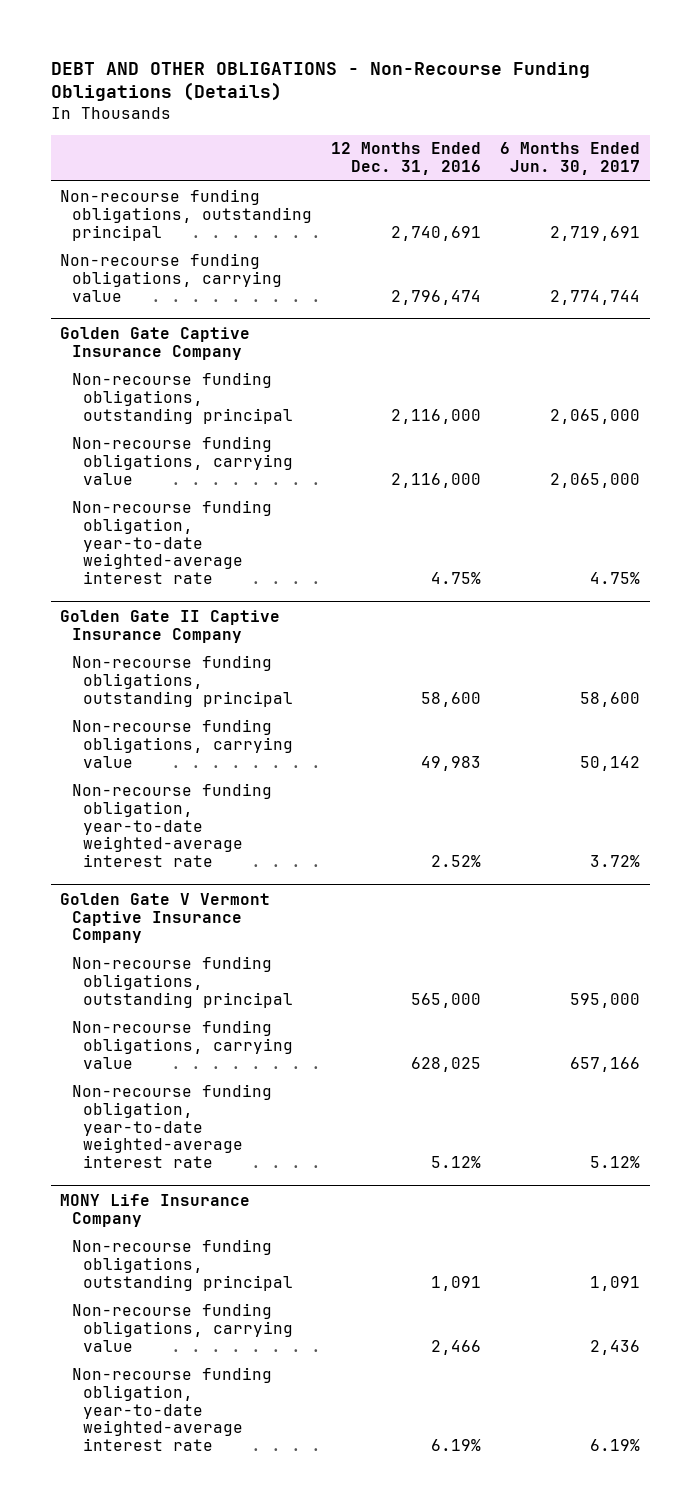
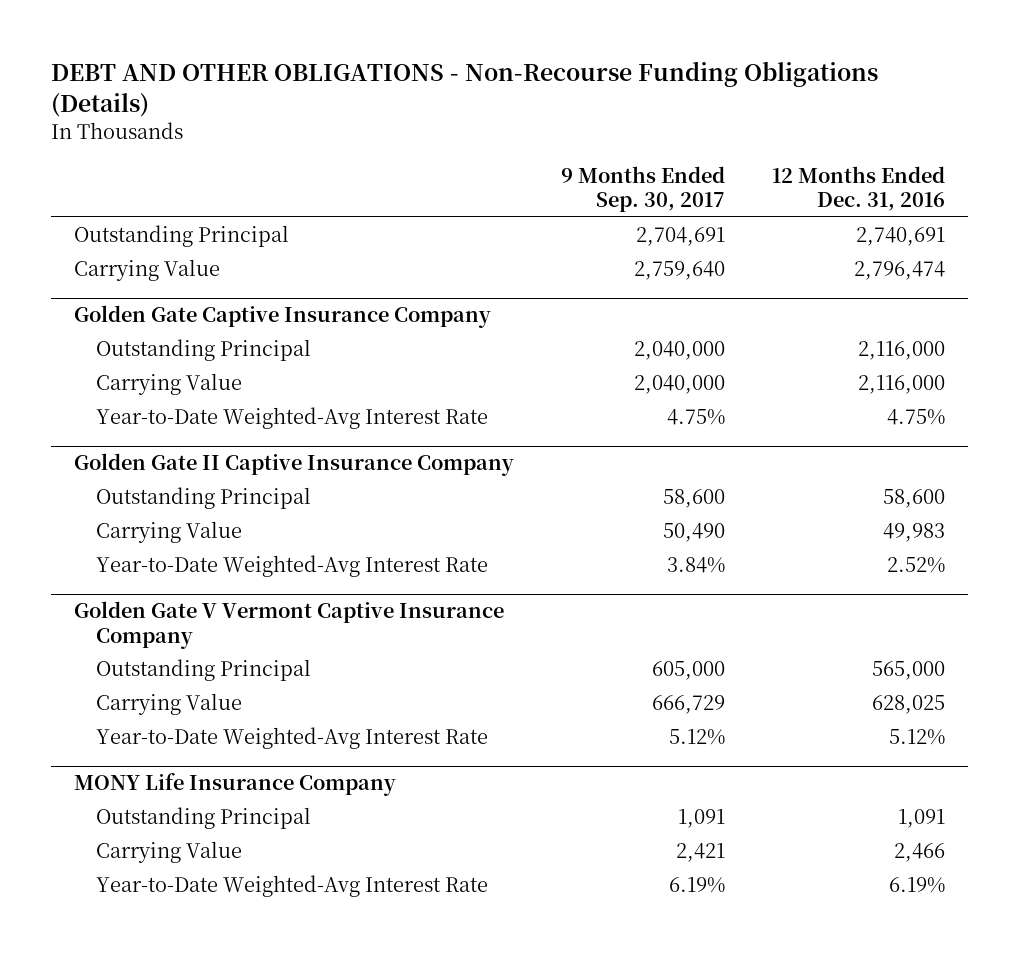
[500,142,641,176] 6 Months Ended Jun. 30, 2017 -> none
none -> [561,165,726,213] 9 Months Ended Sep. 30, 2017
[60,188,312,241] Non-recourse funding obligations, outstanding principal -> [74,225,290,248] Outstanding Principal
[60,252,282,302] Non-recourse funding obligations, carrying value -> [74,259,221,282] Carrying Value
[71,371,294,424] Non-recourse funding obligations, outstanding principal -> [96,339,312,362] Outstanding Principal
[71,435,294,485] Non-recourse funding obligations, carrying value -> [96,373,243,396] Carrying Value
[71,499,272,585] Non-recourse funding obligation, year-to-date weighted-average interest rate -> [96,407,489,430] Year-to-Date Weighted-Avg Interest Rate
[71,654,294,707] Non-recourse funding obligations, outstanding principal -> [96,487,312,510] Outstanding Principal
[71,718,294,768] Non-recourse funding obligations, carrying value -> [96,521,243,544] Carrying Value
[71,782,272,868] Non-recourse funding obligation, year-to-date weighted-average interest rate -> [96,555,489,578] Year-to-Date Weighted-Avg Interest Rate
[71,955,294,1008] Non-recourse funding obligations, outstanding principal -> [96,659,312,682] Outstanding Principal
[71,1019,294,1069] Non-recourse funding obligations, carrying value -> [96,693,243,716] Carrying Value
[71,1083,272,1169] Non-recourse funding obligation, year-to-date weighted-average interest rate -> [96,727,489,750] Year-to-Date Weighted-Avg Interest Rate
[71,1238,294,1291] Non-recourse funding obligations, outstanding principal -> [96,807,312,830] Outstanding Principal
[71,1302,294,1352] Non-recourse funding obligations, carrying value -> [96,841,243,864] Carrying Value
[71,1366,272,1452] Non-recourse funding obligation, year-to-date weighted-average interest rate -> [96,875,489,898] Year-to-Date Weighted-Avg Interest Rate

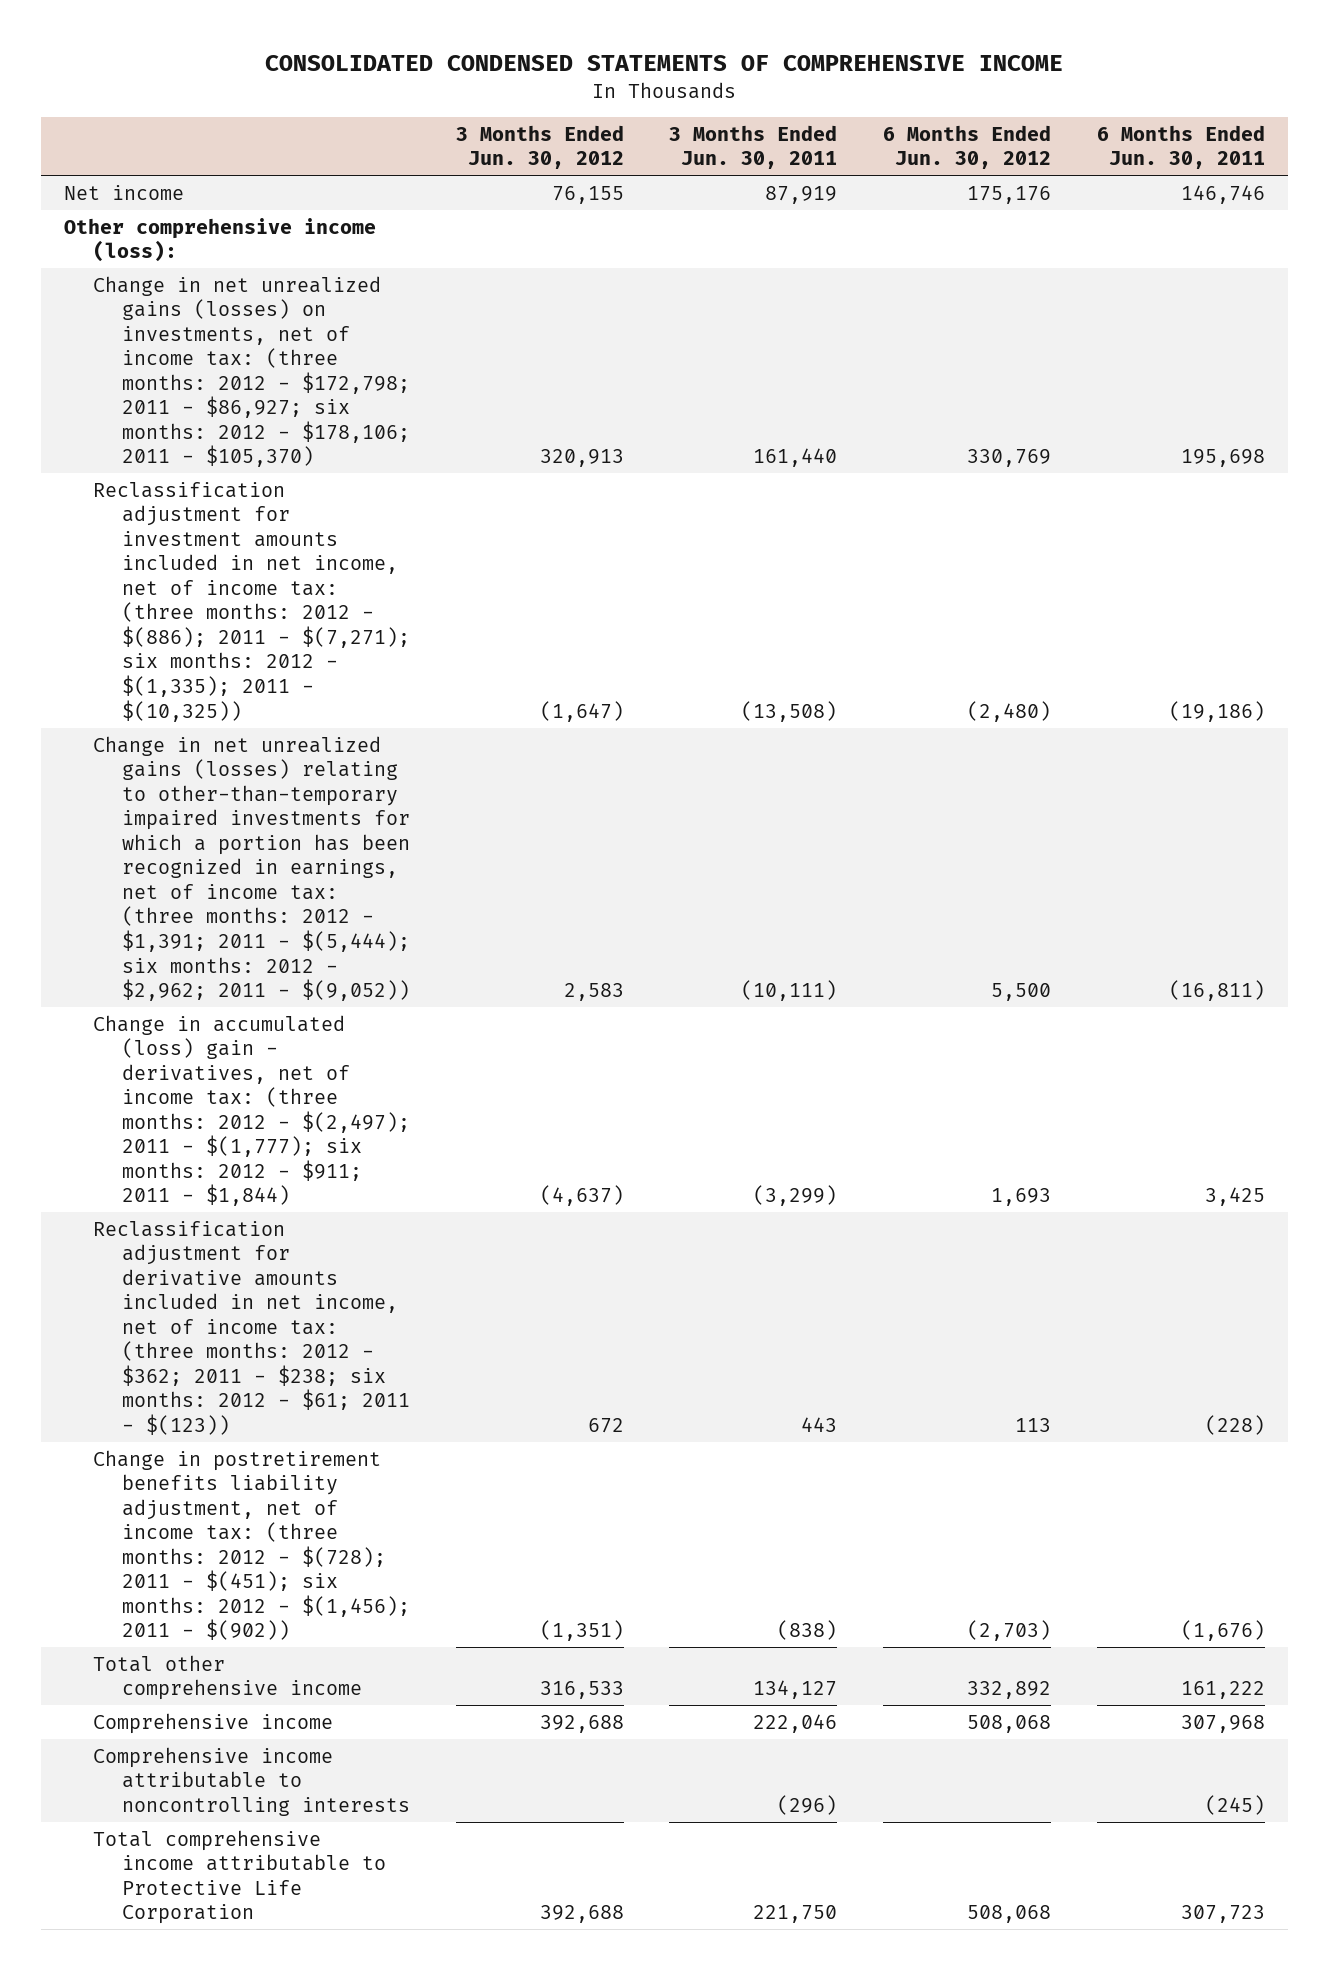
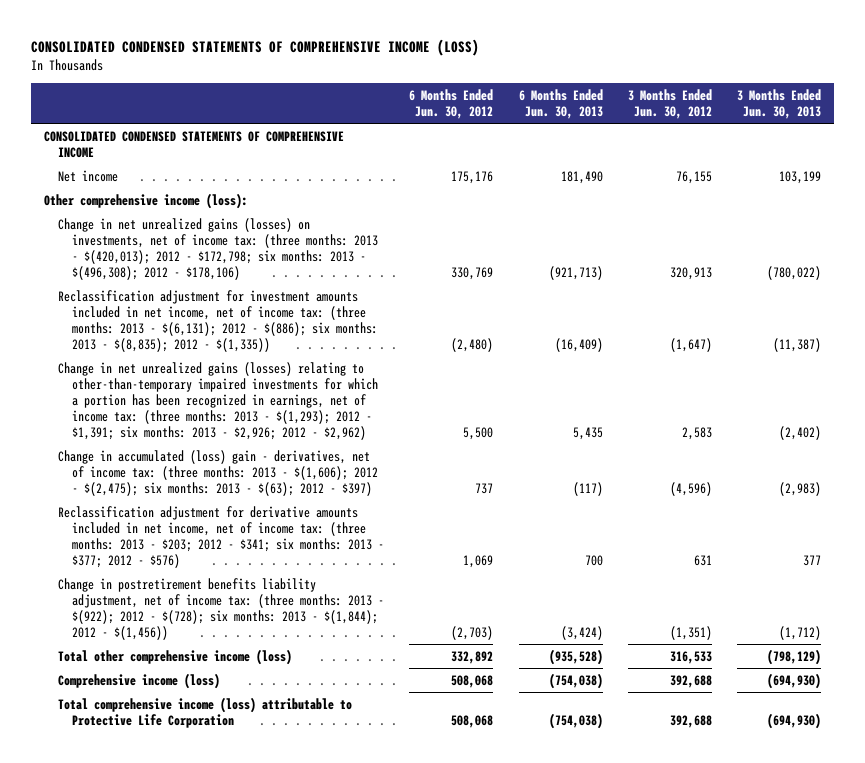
[265,55,1064,72] CONSOLIDATED CONDENSED STATEMENTS OF COMPREHENSIVE INCOME -> [31,38,480,56] CONSOLIDATED CONDENSED STATEMENTS OF COMPREHENSIVE INCOME (LOSS)
[669,124,838,170] 3 Months Ended Jun. 30, 2011 -> none
[1096,124,1265,170] 6 Months Ended Jun. 30, 2011 -> none
none -> [518,88,603,119] 6 Months Ended Jun. 30, 2013
none -> [736,88,821,119] 3 Months Ended Jun. 30, 2013
none -> [43,130,344,158] CONSOLIDATED CONDENSED STATEMENTS OF COMPREHENSIVE INCOME
[92,1746,410,1816] Comprehensive income attributable to noncontrolling interests -> none
[92,275,410,468] Change in net unrealized gains (losses) on investments, net of income tax: (three months: 2012 - $172,798; 2011 - $86,927; six months: 2012 - $178,106; 2011 - $105,370) -> [57,217,379,280] Change in net unrealized gains (losses) on investments, net of income tax: (three months: 2013 - $(420,013); 2012 - $172,798; six months: 2013 - $(496,308); 2012 - $178,106)
[92,481,410,722] Reclassification adjustment for investment amounts included in net income, net of income tax: (three months: 2012 - $(886); 2011 - $(7,271); six months: 2012 - $(1,335); 2011 - $(10,325)) -> [57,289,379,352] Reclassification adjustment for investment amounts included in net income, net of income tax: (three months: 2013 - $(6,131); 2012 - $(886); six months: 2013 - $(8,835); 2012 - $(1,335))
[92,735,410,1002] Change in net unrealized gains (losses) relating to other-than-temporary impaired investments for which a portion has been recognized in earnings, net of income tax: (three months: 2012 - $1,391; 2011 - $(5,444); six months: 2012 - $2,962; 2011 - $(9,052)) -> [57,361,379,440] Change in net unrealized gains (losses) relating to other-than-temporary impaired investments for which a portion has been recognized in earnings, net of income tax: (three months: 2013 - $(1,293); 2012 - $1,391; six months: 2013 - $2,926; 2012 - $2,962)
[92,1014,410,1207] Change in accumulated (loss) gain - derivatives, net of income tax: (three months: 2012 - $(2,497); 2011 - $(1,777); six months: 2012 - $911; 2011 - $1,844) -> [57,449,379,496] Change in accumulated (loss) gain - derivatives, net of income tax: (three months: 2013 - $(1,606); 2012 - $(2,475); six months: 2013 - $(63); 2012 - $397)
[539,1185,624,1207] (4,637) -> [669,481,712,496] (4,596)
[990,1188,1051,1207] 1,693 -> [475,482,494,494] 737
[92,1220,410,1436] Reclassification adjustment for derivative amounts included in net income, net of income tax: (three months: 2012 - $362; 2011 - $238; six months: 2012 - $61; 2011 - $(123)) -> [57,505,385,568] Reclassification adjustment for derivative amounts included in net income, net of income tax: (three months: 2013 - $203; 2012 - $341; six months: 2013 - $377; 2012 - $576)
[587,1418,624,1434] 672 -> [693,554,712,566] 631
[1014,1418,1051,1433] 113 -> [463,554,494,568] 1,069
[92,1449,410,1641] Change in postretirement benefits liability adjustment, net of income tax: (three months: 2012 - $(728); 2011 - $(451); six months: 2012 - $(1,456); 2011 - $(902)) -> [57,577,385,640] Change in postretirement benefits liability adjustment, net of income tax: (three months: 2013 - $(922); 2012 - $(728); six months: 2013 - $(1,844); 2012 - $(1,456))
[92,1654,362,1701] Total other comprehensive income -> [57,648,292,665] Total other comprehensive income (loss)
[92,1712,333,1734] Comprehensive income -> [57,672,220,689] Comprehensive income (loss)
[92,1829,386,1925] Total comprehensive income attributable to Protective Life Corporation -> [57,696,352,728] Total comprehensive income (loss) attributable to Protective Life Corporation

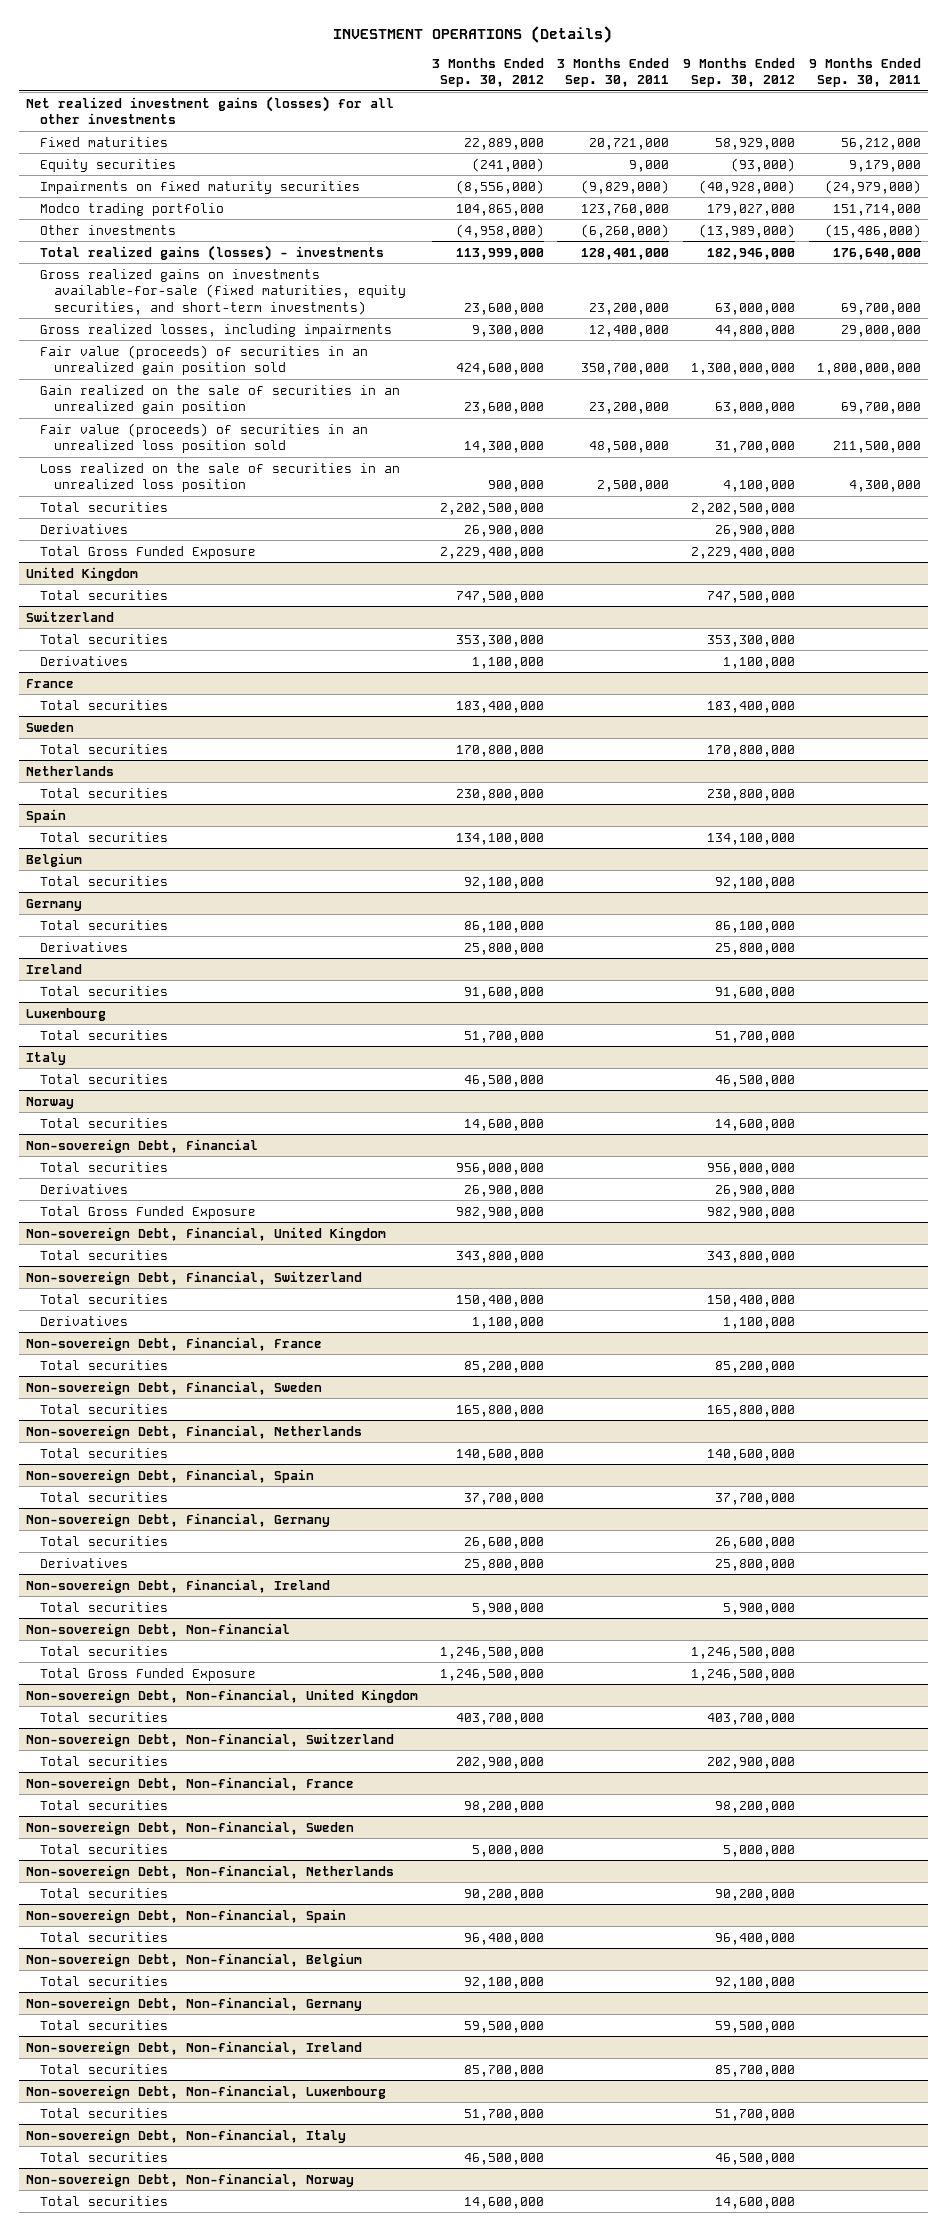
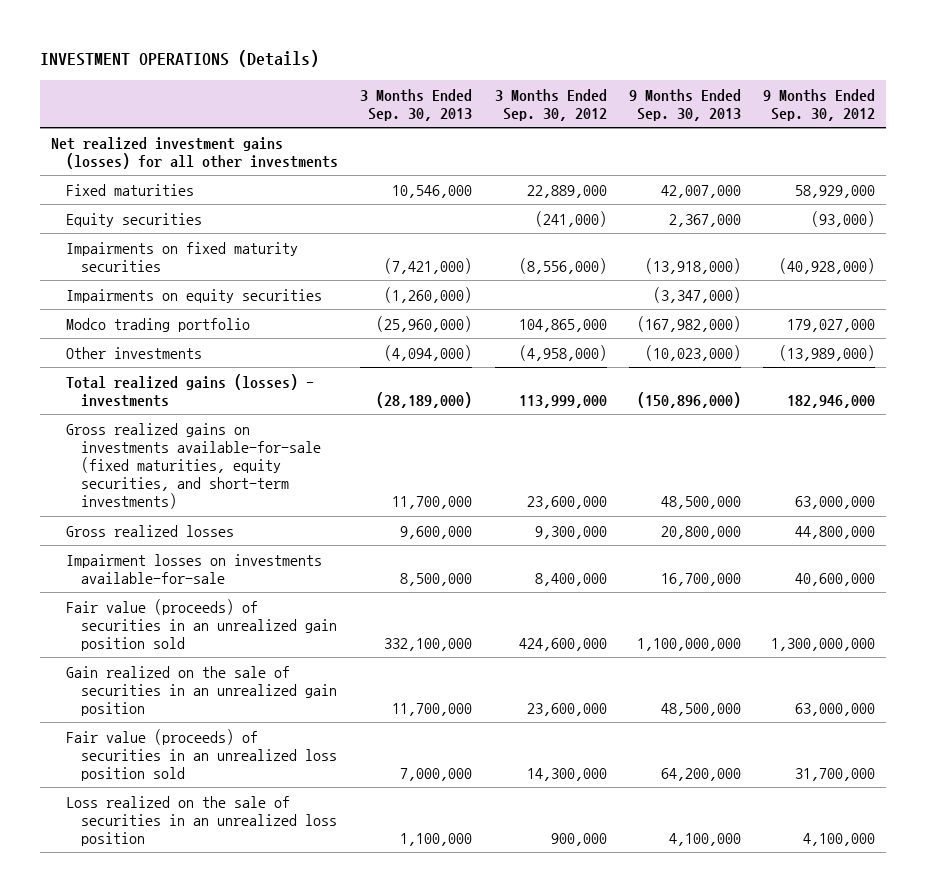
[557,57,670,88] 3 Months Ended Sep. 30, 2011 -> none
[808,57,921,88] 9 Months Ended Sep. 30, 2011 -> none
none -> [360,88,473,121] 3 Months Ended Sep. 30, 2013
none -> [628,88,741,121] 9 Months Ended Sep. 30, 2013
none -> [65,288,322,303] Impairments on equity securities
[40,323,393,337] Gross realized losses, including impairments -> [65,524,234,537] Gross realized losses
none -> [65,553,322,584] Impairment losses on investments available-for-sale
[40,501,169,512] Total securities -> none
[40,523,129,534] Derivatives -> none
[40,545,257,559] Total Gross Funded Exposure -> none
[25,566,138,581] United Kingdom -> none
[40,589,169,600] Total securities -> none
[25,610,114,622] Switzerland -> none
[40,633,169,644] Total securities -> none
[40,655,129,666] Derivatives -> none
[25,678,74,688] France -> none
[40,699,169,710] Total securities -> none
[25,721,74,732] Sweden -> none
[40,743,169,754] Total securities -> none
[25,765,114,776] Netherlands -> none
[40,787,169,798] Total securities -> none
[25,808,66,823] Spain -> none
[40,831,169,842] Total securities -> none
[25,852,82,867] Belgium -> none
[40,875,169,886] Total securities -> none
[25,898,82,911] Germany -> none
[40,919,169,930] Total securities -> none
[40,941,129,952] Derivatives -> none
[25,963,82,974] Ireland -> none
[40,985,169,996] Total securities -> none
[25,1007,106,1021] Luxembourg -> none
[40,1029,169,1040] Total securities -> none
[25,1051,66,1065] Italy -> none
[40,1073,169,1084] Total securities -> none
[25,1096,74,1109] Norway -> none
[40,1117,169,1128] Total securities -> none
[25,1138,258,1153] Non-sovereign Debt, Financial -> none
[40,1161,169,1172] Total securities -> none
[40,1183,129,1194] Derivatives -> none
[40,1205,257,1219] Total Gross Funded Exposure -> none
[25,1226,386,1241] Non-sovereign Debt, Financial, United Kingdom -> none
[40,1249,169,1260] Total securities -> none
[25,1270,362,1285] Non-sovereign Debt, Financial, Switzerland -> none
[40,1293,169,1304] Total securities -> none
[40,1315,129,1326] Derivatives -> none
[25,1336,322,1351] Non-sovereign Debt, Financial, France -> none
[40,1359,169,1370] Total securities -> none
[25,1380,322,1395] Non-sovereign Debt, Financial, Sweden -> none
[40,1403,169,1414] Total securities -> none
[25,1424,362,1439] Non-sovereign Debt, Financial, Netherlands -> none
[40,1447,169,1458] Total securities -> none
[25,1468,314,1483] Non-sovereign Debt, Financial, Spain -> none
[40,1491,169,1502] Total securities -> none
[25,1512,330,1527] Non-sovereign Debt, Financial, Germany -> none
[40,1535,169,1546] Total securities -> none
[40,1557,129,1568] Derivatives -> none
[25,1578,330,1593] Non-sovereign Debt, Financial, Ireland -> none
[40,1601,169,1612] Total securities -> none
[25,1622,290,1637] Non-sovereign Debt, Non-financial -> none
[40,1645,169,1656] Total securities -> none
[40,1667,257,1681] Total Gross Funded Exposure -> none
[25,1688,418,1703] Non-sovereign Debt, Non-financial, United Kingdom -> none
[40,1711,169,1722] Total securities -> none
[25,1732,394,1747] Non-sovereign Debt, Non-financial, Switzerland -> none
[40,1755,169,1766] Total securities -> none
[25,1776,354,1791] Non-sovereign Debt, Non-financial, France -> none
[40,1799,169,1810] Total securities -> none
[25,1820,354,1835] Non-sovereign Debt, Non-financial, Sweden -> none
[40,1843,169,1854] Total securities -> none
[25,1864,394,1879] Non-sovereign Debt, Non-financial, Netherlands -> none
[40,1887,169,1898] Total securities -> none
[25,1908,346,1923] Non-sovereign Debt, Non-financial, Spain -> none
[40,1931,169,1942] Total securities -> none
[25,1952,362,1967] Non-sovereign Debt, Non-financial, Belgium -> none
[40,1975,169,1986] Total securities -> none
[25,1996,362,2011] Non-sovereign Debt, Non-financial, Germany -> none
[40,2019,169,2030] Total securities -> none
[25,2040,362,2055] Non-sovereign Debt, Non-financial, Ireland -> none
[40,2063,169,2074] Total securities -> none
[25,2084,386,2099] Non-sovereign Debt, Non-financial, Luxembourg -> none
[40,2107,169,2118] Total securities -> none
[25,2128,346,2143] Non-sovereign Debt, Non-financial, Italy -> none
[40,2151,169,2162] Total securities -> none
[25,2172,354,2187] Non-sovereign Debt, Non-financial, Norway -> none
[40,2195,169,2206] Total securities -> none

